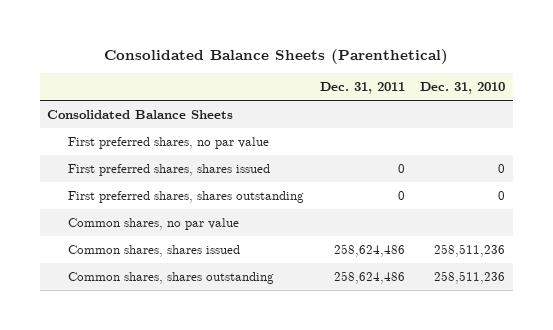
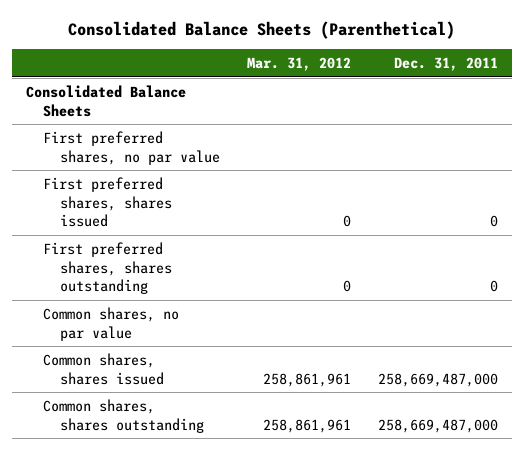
[420,82,506,95] Dec. 31, 2010 -> none
none -> [247,56,352,71] Mar. 31, 2012
[333,243,405,257] 258,624,486 -> [378,372,499,387] 258,669,487,000
[333,270,405,284] 258,624,486 -> [378,418,499,433] 258,669,487,000

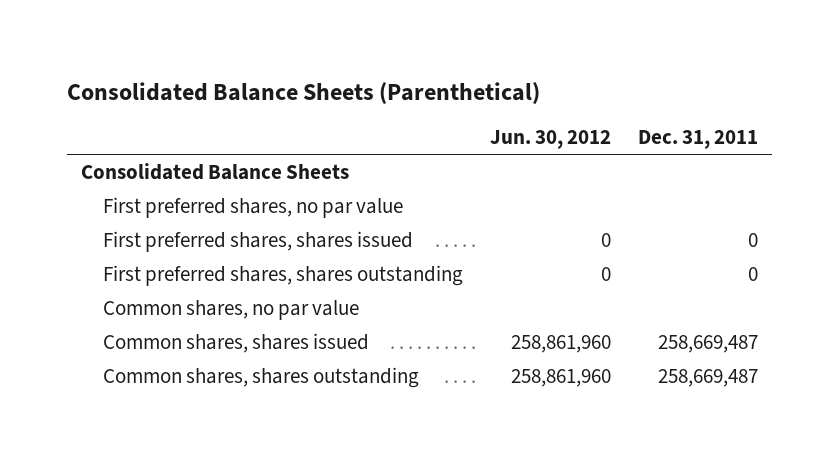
[247,56,352,71] Mar. 31, 2012 -> none
none -> [489,130,611,150] Jun. 30, 2012
[378,372,499,387] 258,669,487,000 -> [658,334,759,353] 258,669,487
[378,418,499,433] 258,669,487,000 -> [658,368,759,387] 258,669,487

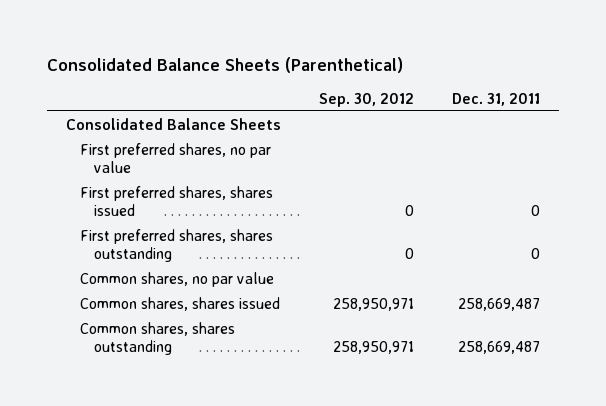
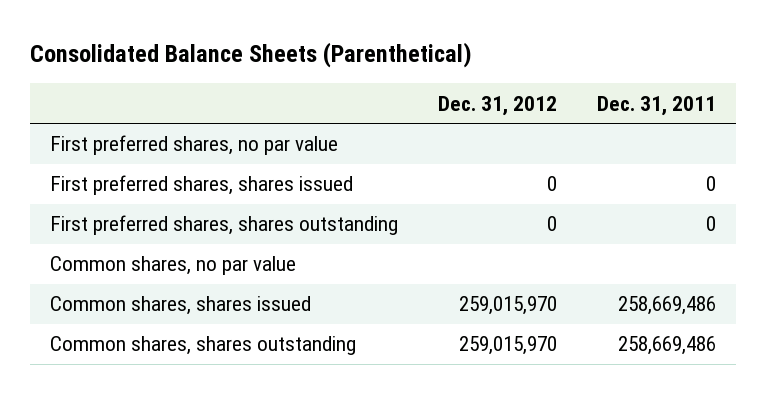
[318,92,414,107] Sep. 30, 2012 -> none
none -> [437,95,557,116] Dec. 31, 2012
[65,117,281,130] Consolidated Balance Sheets -> none
[458,297,541,311] 258,669,487 -> [617,296,716,316] 258,669,486
[458,340,541,354] 258,669,487 -> [617,336,716,356] 258,669,486

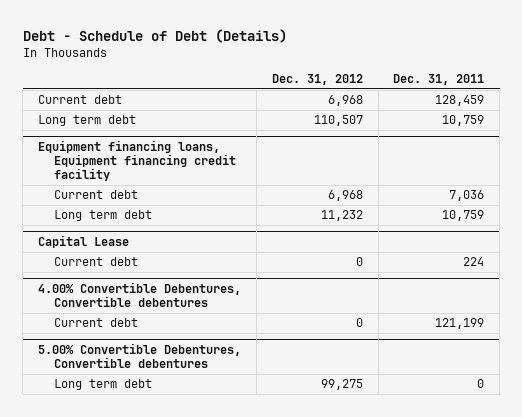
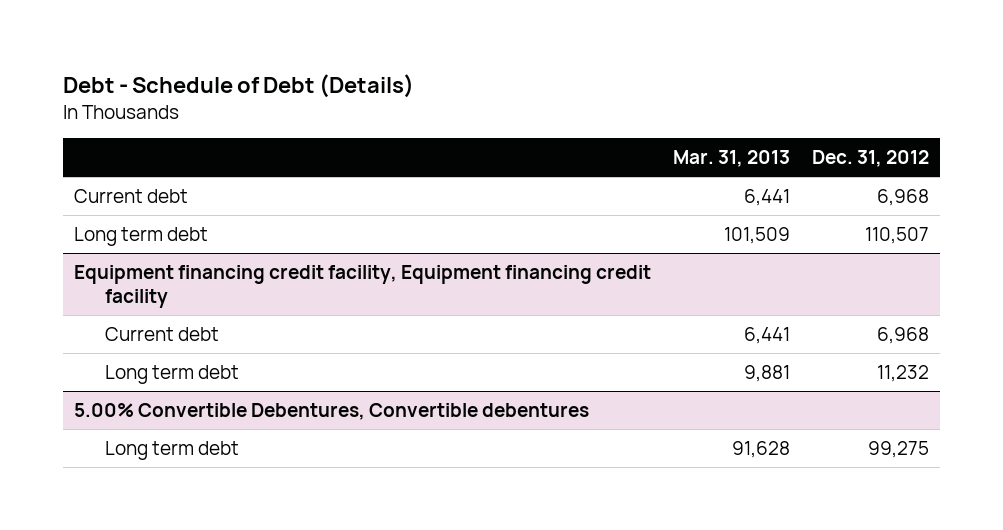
[393,73,485,85] Dec. 31, 2011 -> none
none -> [673,150,791,168] Mar. 31, 2013
[37,140,236,182] Equipment financing loans, Equipment financing credit facility -> [74,265,652,309] Equipment financing credit facility, Equipment financing credit facility
[37,235,129,249] Capital Lease -> none
[53,257,138,267] Current debt -> none
[37,282,241,308] 4.00% Convertible Debentures, Convertible debentures -> none
[53,318,138,328] Current debt -> none

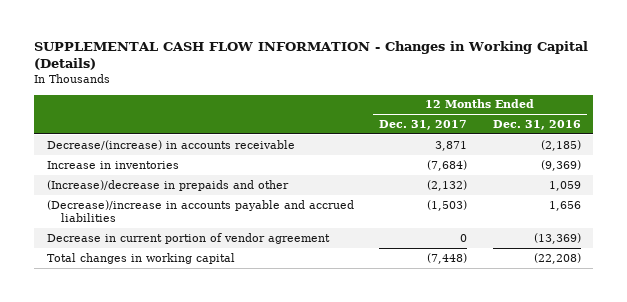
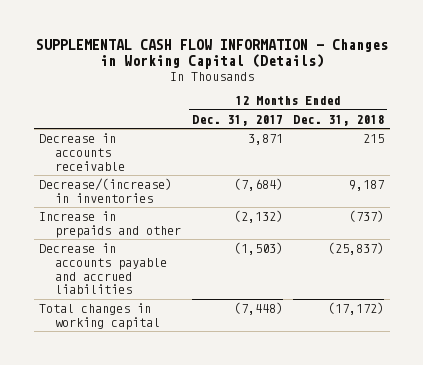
[492,119,581,130] Dec. 31, 2016 -> none
none -> [293,114,385,126] Dec. 31, 2018
[46,232,330,244] Decrease in current portion of vendor agreement -> none
[46,139,295,150] Decrease/(increase) in accounts receivable -> [38,133,125,171] Decrease in accounts receivable
[46,160,179,169] Increase in inventories -> [38,178,172,203] Decrease/(increase) in inventories
[46,179,289,191] (Increase)/decrease in prepaids and other -> [38,211,181,238] Increase in prepaids and other
[46,199,354,223] (Decrease)/increase in accounts payable and accrued liabilities -> [38,243,167,295] Decrease in accounts payable and accrued liabilities

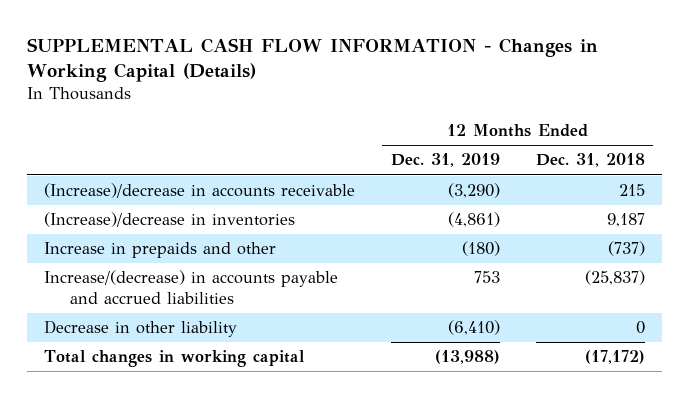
[191,114,283,126] Dec. 31, 2017 -> none
none -> [390,153,500,168] Dec. 31, 2019
[38,133,125,171] Decrease in accounts receivable -> [44,183,356,199] (Increase)/decrease in accounts receivable
[38,178,172,203] Decrease/(increase) in inventories -> [44,212,296,228] (Increase)/decrease in inventories
[38,243,167,295] Decrease in accounts payable and accrued liabilities -> [44,270,339,305] Increase/(decrease) in accounts payable and accrued liabilities
none -> [44,320,238,338] Decrease in other liability

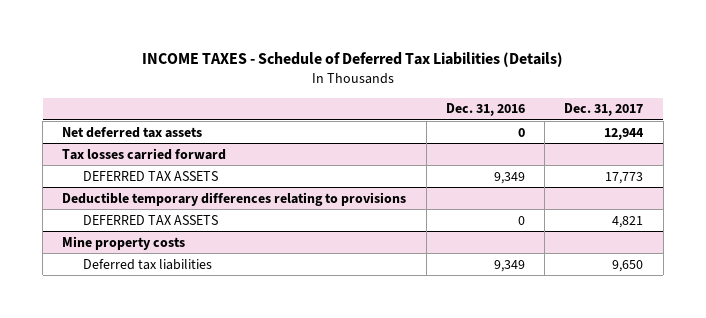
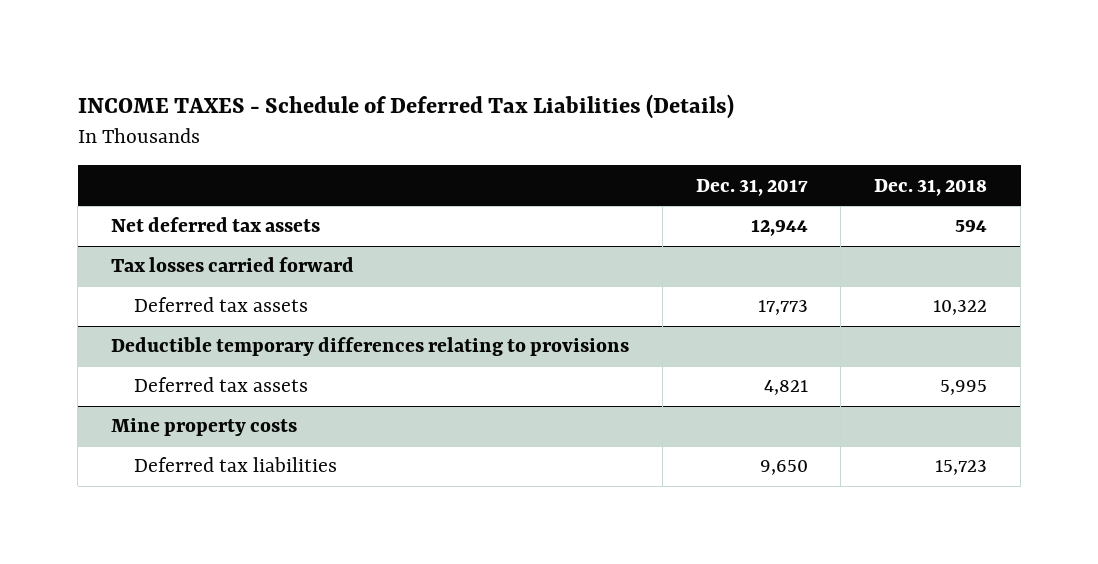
[445,103,525,117] Dec. 31, 2016 -> none
none -> [874,178,988,196] Dec. 31, 2018
[83,170,219,181] DEFERRED TAX ASSETS -> [134,297,309,313] Deferred tax assets
[83,214,219,225] DEFERRED TAX ASSETS -> [134,377,309,393] Deferred tax assets

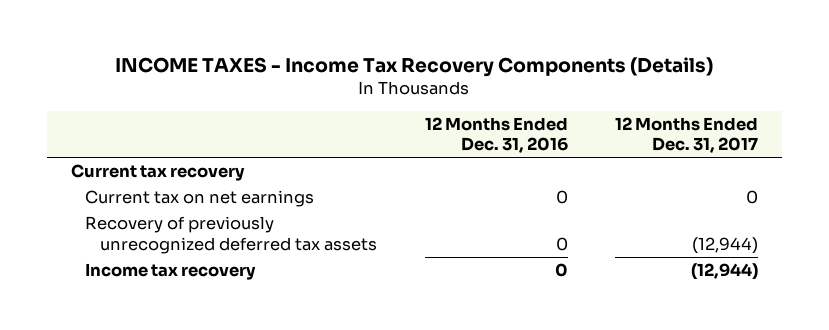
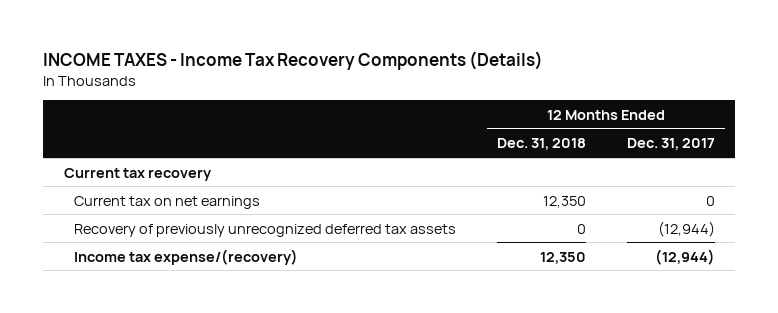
[424,116,568,154] 12 Months Ended Dec. 31, 2016 -> none
none -> [496,138,586,151] Dec. 31, 2018
[85,262,257,280] Income tax recovery -> [73,248,298,265] Income tax expense/(recovery)

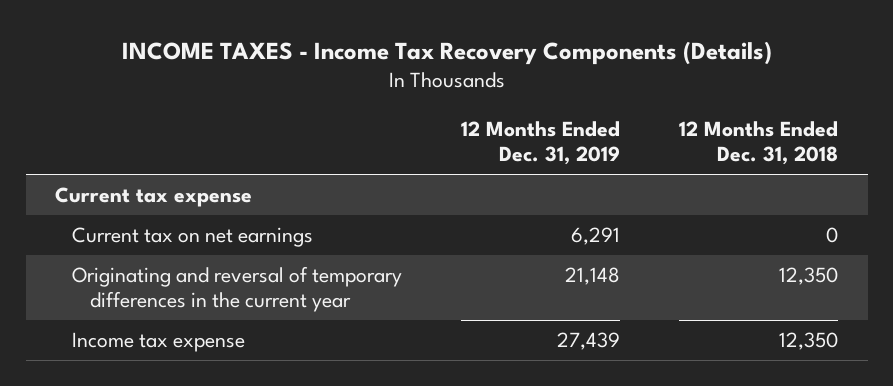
[626,138,715,151] Dec. 31, 2017 -> none
none -> [461,120,621,166] 12 Months Ended Dec. 31, 2019
[73,223,456,237] Recovery of previously unrecognized deferred tax assets -> none
[63,167,212,181] Current tax recovery -> [55,187,253,208] Current tax expense
[542,195,586,208] 12,350 -> [826,227,839,244] 0
none -> [72,266,403,313] Originating and reversal of temporary differences in the current year
[73,248,298,265] Income tax expense/(recovery) -> [72,332,246,353] Income tax expense

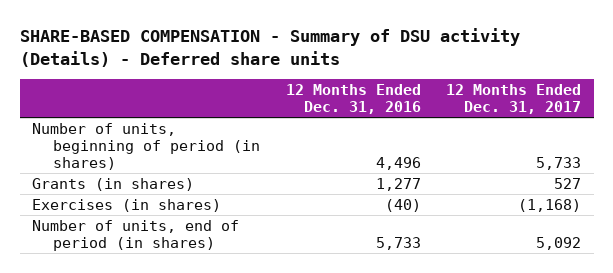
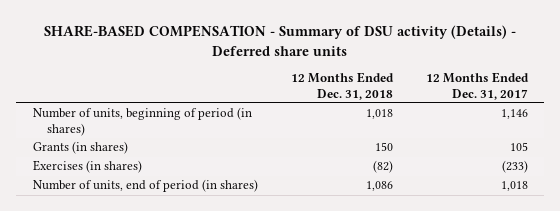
[285,83,421,114] 12 Months Ended Dec. 31, 2016 -> none
none -> [290,72,394,100] 12 Months Ended Dec. 31, 2018
[536,156,582,170] 5,733 -> [500,109,528,120] 1,146
[554,177,582,189] 527 -> [509,142,528,152] 105
[518,198,582,212] (1,168) -> [501,160,528,174] (233)
[536,236,582,250] 5,092 -> [500,181,528,192] 1,018

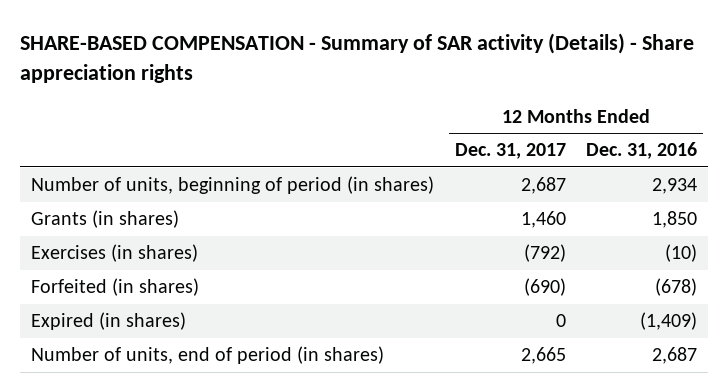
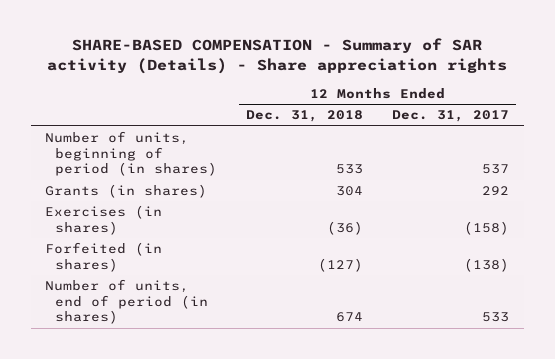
[586,142,698,160] Dec. 31, 2016 -> none
none -> [245,110,363,123] Dec. 31, 2018
[30,312,186,331] Expired (in shares) -> none
[520,177,566,195] 2,687 -> [482,164,510,175] 537
[520,211,566,229] 1,460 -> [482,186,510,196] 292
[523,244,566,263] (792) -> [464,220,510,235] (158)
[523,278,566,297] (690) -> [464,257,510,272] (138)
[520,347,566,365] 2,665 -> [482,312,510,323] 533

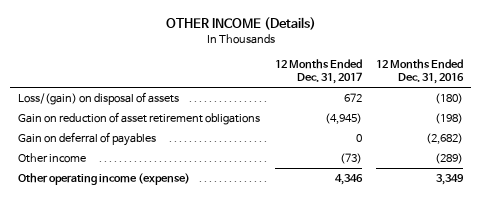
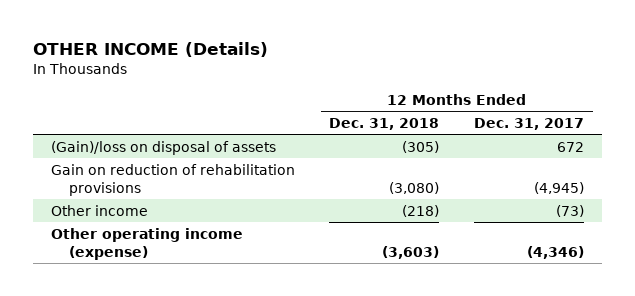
[376,58,465,85] 12 Months Ended Dec. 31, 2016 -> none
none -> [329,118,440,131] Dec. 31, 2018
[17,132,156,147] Gain on deferral of payables -> none
[17,92,179,106] Loss/(gain) on disposal of assets -> [50,140,276,155] (Gain)/loss on disposal of assets
[17,112,260,126] Gain on reduction of asset retirement obligations -> [50,163,295,196] Gain on reduction of rehabilitation provisions
[334,174,363,186] 4,346 -> [527,245,585,259] (4,346)

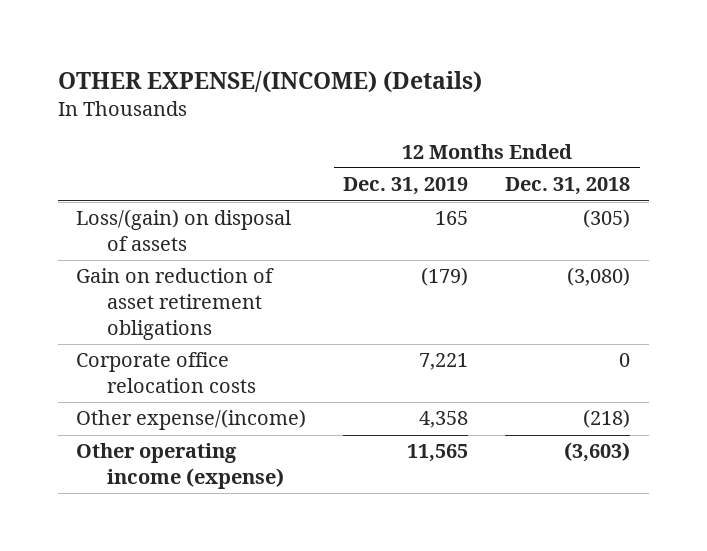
[33,42,269,58] OTHER INCOME (Details) -> [57,70,482,93] OTHER EXPENSE/(INCOME) (Details)
[474,118,585,131] Dec. 31, 2017 -> none
none -> [343,177,469,196] Dec. 31, 2019
[50,140,276,155] (Gain)/loss on disposal of assets -> [76,209,292,251] Loss/(gain) on disposal of assets
[50,163,295,196] Gain on reduction of rehabilitation provisions -> [76,268,275,340] Gain on reduction of asset retirement obligations
none -> [76,352,257,393] Corporate office relocation costs
[50,204,148,216] Other income -> [76,409,307,431] Other expense/(income)

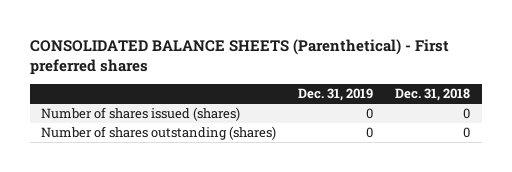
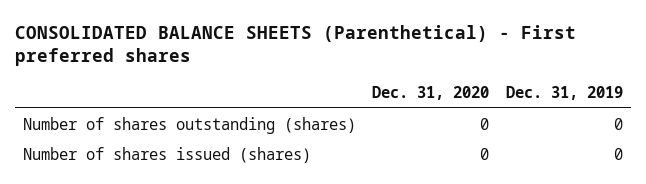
[395,88,471,102] Dec. 31, 2018 -> none
none -> [372,86,490,101] Dec. 31, 2020
[41,107,241,122] Number of shares issued (shares) -> [22,146,311,163] Number of shares issued (shares)

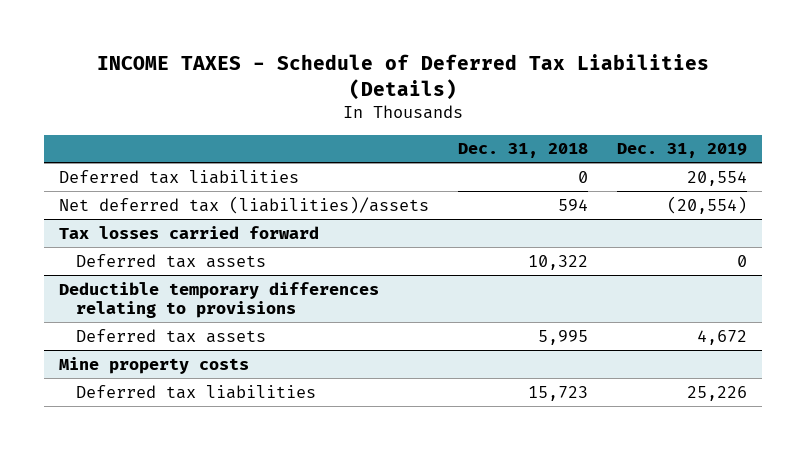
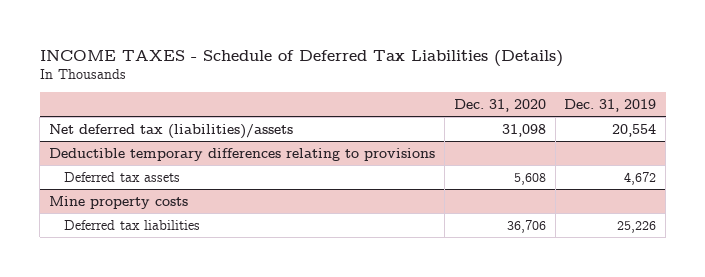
[458,143,589,159] Dec. 31, 2018 -> none
none -> [453,98,546,112] Dec. 31, 2020
[59,169,300,184] Deferred tax liabilities -> none
[59,225,320,239] Tax losses carried forward -> none
[76,253,267,268] Deferred tax assets -> none
[667,195,748,214] (20,554) -> [612,123,657,137] 20,554

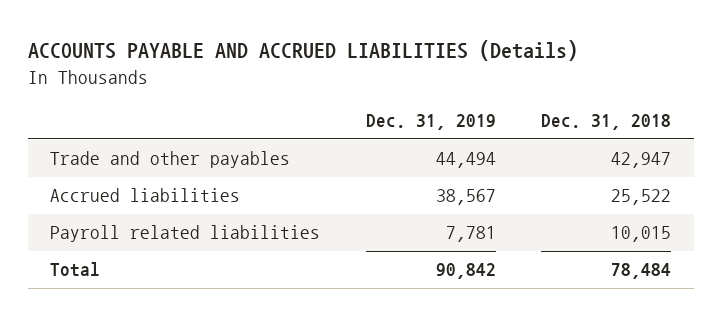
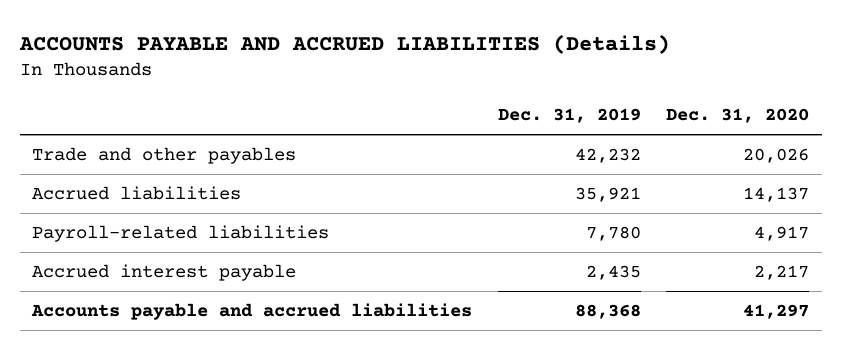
[541,114,672,131] Dec. 31, 2018 -> none
none -> [666,107,810,123] Dec. 31, 2020
[50,262,101,278] Total -> none
[435,152,496,169] 44,494 -> [574,148,641,164] 42,232
[435,189,496,206] 38,567 -> [574,187,641,203] 35,921
[50,225,321,243] Payroll related liabilities -> [32,225,330,243] Payroll-related liabilities
[445,226,496,243] 7,781 -> [585,226,641,242] 7,780
none -> [32,264,297,282] Accrued interest payable
none -> [31,303,473,321] Accounts payable and accrued liabilities

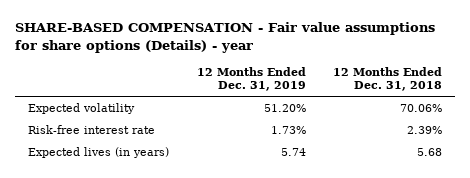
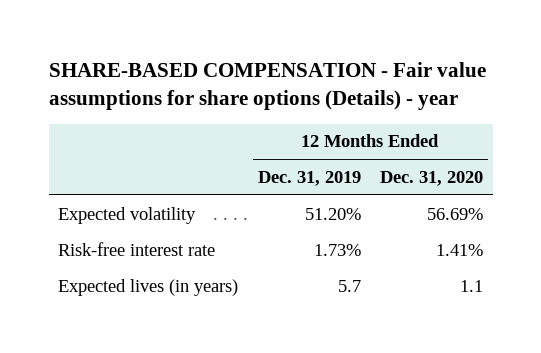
[332,67,442,92] 12 Months Ended Dec. 31, 2018 -> none
none -> [379,170,483,186] Dec. 31, 2020
[280,148,306,157] 5.74 -> [337,279,361,292] 5.7

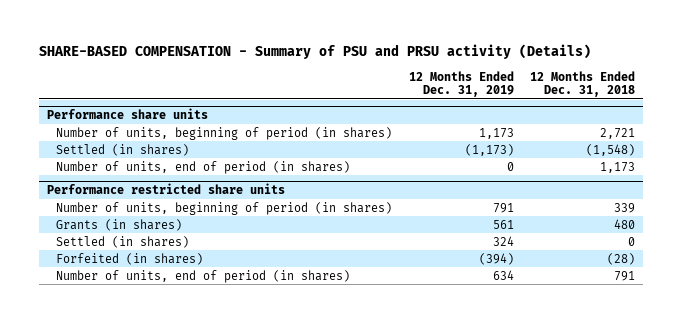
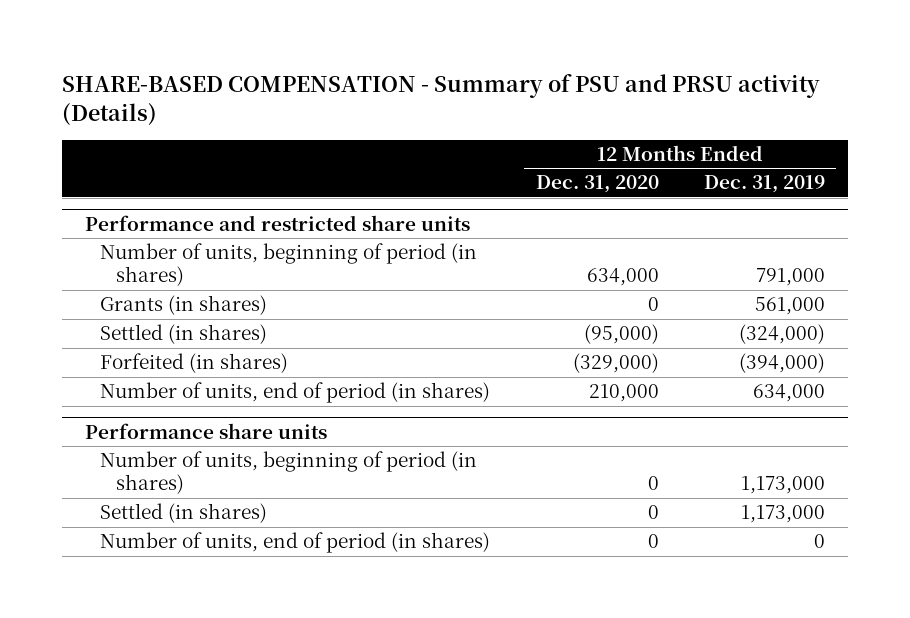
[529,70,635,97] 12 Months Ended Dec. 31, 2018 -> none
none -> [535,175,659,194] Dec. 31, 2020
none -> [85,214,471,231] Performance and restricted share units
none -> [100,243,478,287] Number of units, beginning of period (in shares)
none -> [100,295,268,316] Grants (in shares)
none -> [100,324,268,345] Settled (in shares)
none -> [100,353,289,374] Forfeited (in shares)
none -> [100,382,491,404] Number of units, end of period (in shares)
[478,127,514,139] 1,173 -> [741,476,826,495] 1,173,000
[464,143,514,156] (1,173) -> [741,505,826,524] 1,173,000
[46,183,285,195] Performance restricted share units -> none
[56,201,393,215] Number of units, beginning of period (in shares) -> none
[56,218,183,231] Grants (in shares) -> none
[56,235,190,248] Settled (in shares) -> none
[56,252,204,265] Forfeited (in shares) -> none
[56,269,351,283] Number of units, end of period (in shares) -> none

